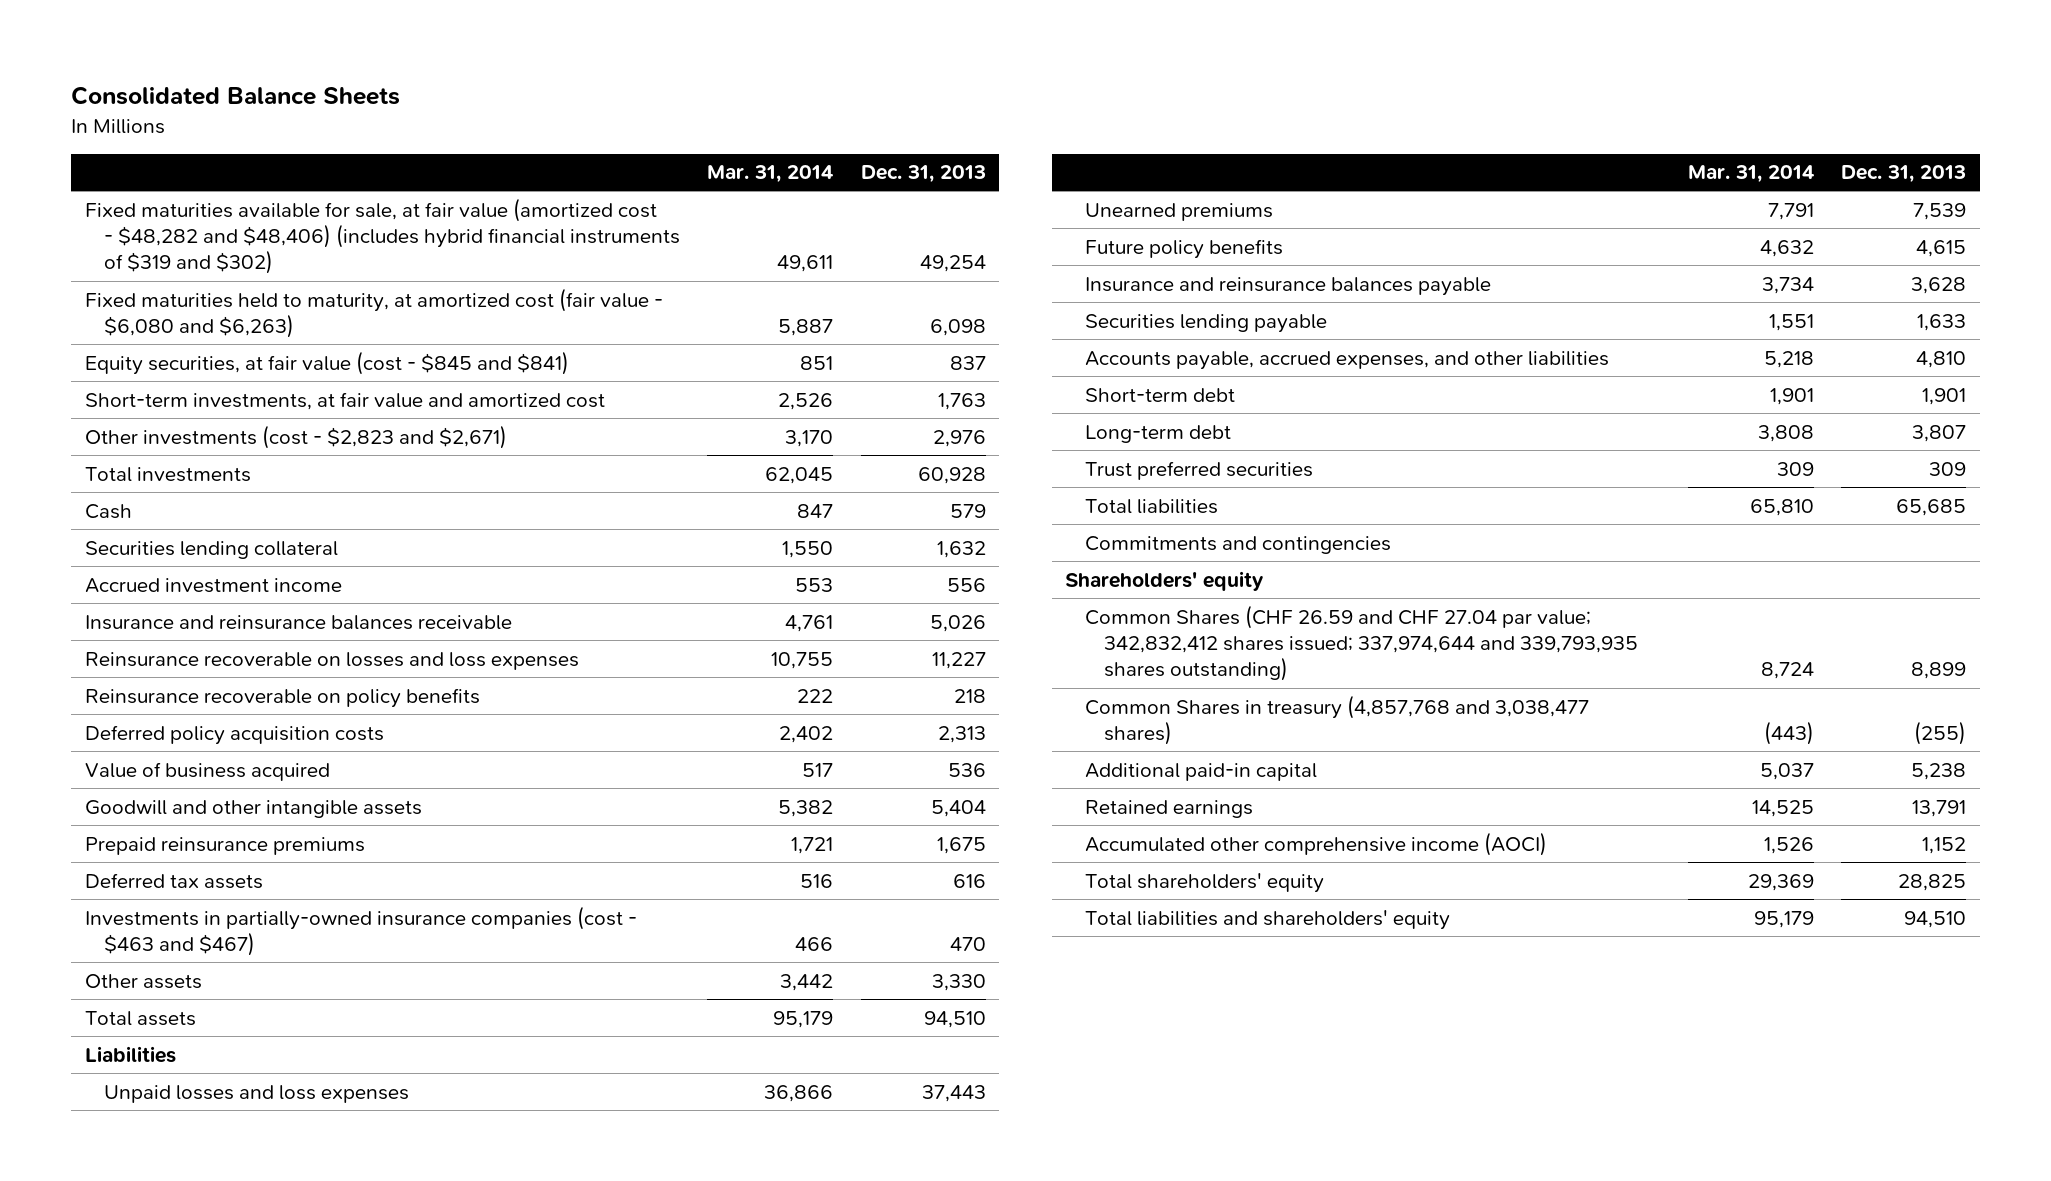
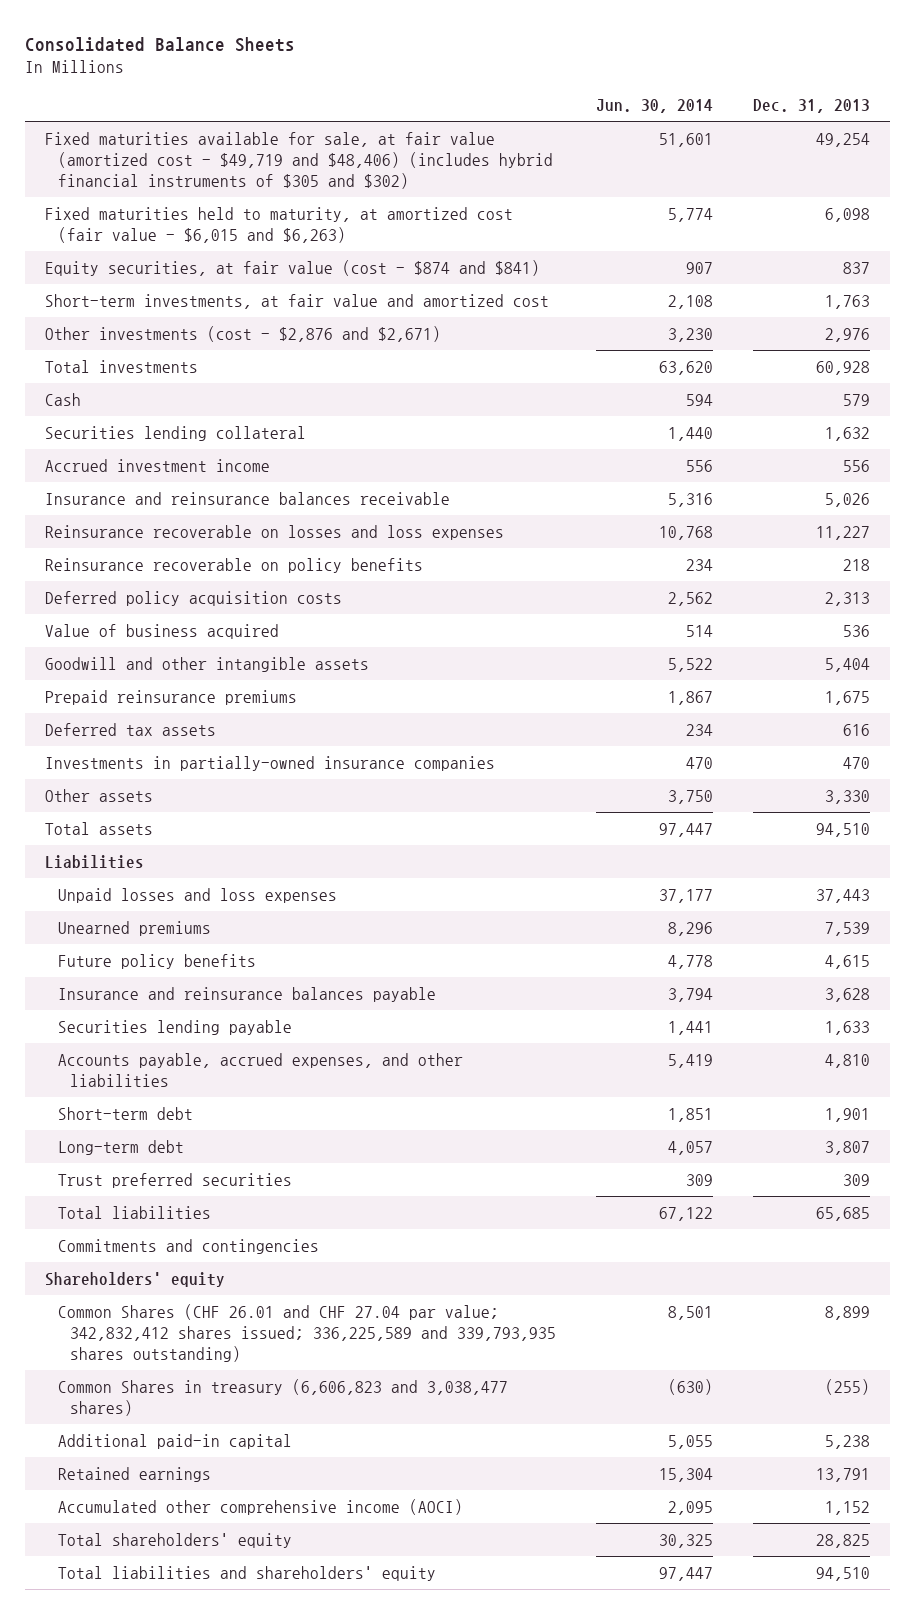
[707,165,834,184] Mar. 31, 2014 -> none
none -> [596,99,714,114] Jun. 30, 2014
[84,197,681,275] Fixed maturities available for sale, at fair value (amortized cost - $48,282 and $48,406) (includes hybrid financial instruments of $319 and $302) -> [44,131,553,189] Fixed maturities available for sale, at fair value (amortized cost - $49,719 and $48,406) (includes hybrid financial instruments of $305 and $302)
[84,287,663,339] Fixed maturities held to maturity, at amortized cost (fair value - $6,080 and $6,263) -> [44,206,513,243] Fixed maturities held to maturity, at amortized cost (fair value - $6,015 and $6,263)
[84,350,569,375] Equity securities, at fair value (cost - $845 and $841) -> [44,259,540,276] Equity securities, at fair value (cost - $874 and $841)
[84,424,507,449] Other investments (cost - $2,823 and $2,671) -> [44,325,441,342] Other investments (cost - $2,876 and $2,671)
[84,905,637,957] Investments in partially-owned insurance companies (cost - $463 and $467) -> [44,755,495,771] Investments in partially-owned insurance companies
[1084,604,1639,682] Common Shares (CHF 26.59 and CHF 27.04 par value; 342,832,412 shares issued; 337,974,644 and 339,793,935 shares outstanding) -> [57,1303,557,1362] Common Shares (CHF 26.01 and CHF 27.04 par value; 342,832,412 shares issued; 336,225,589 and 339,793,935 shares outstanding)
[1084,694,1589,746] Common Shares in treasury (4,857,768 and 3,038,477 shares) -> [57,1378,508,1416] Common Shares in treasury (6,606,823 and 3,038,477 shares)

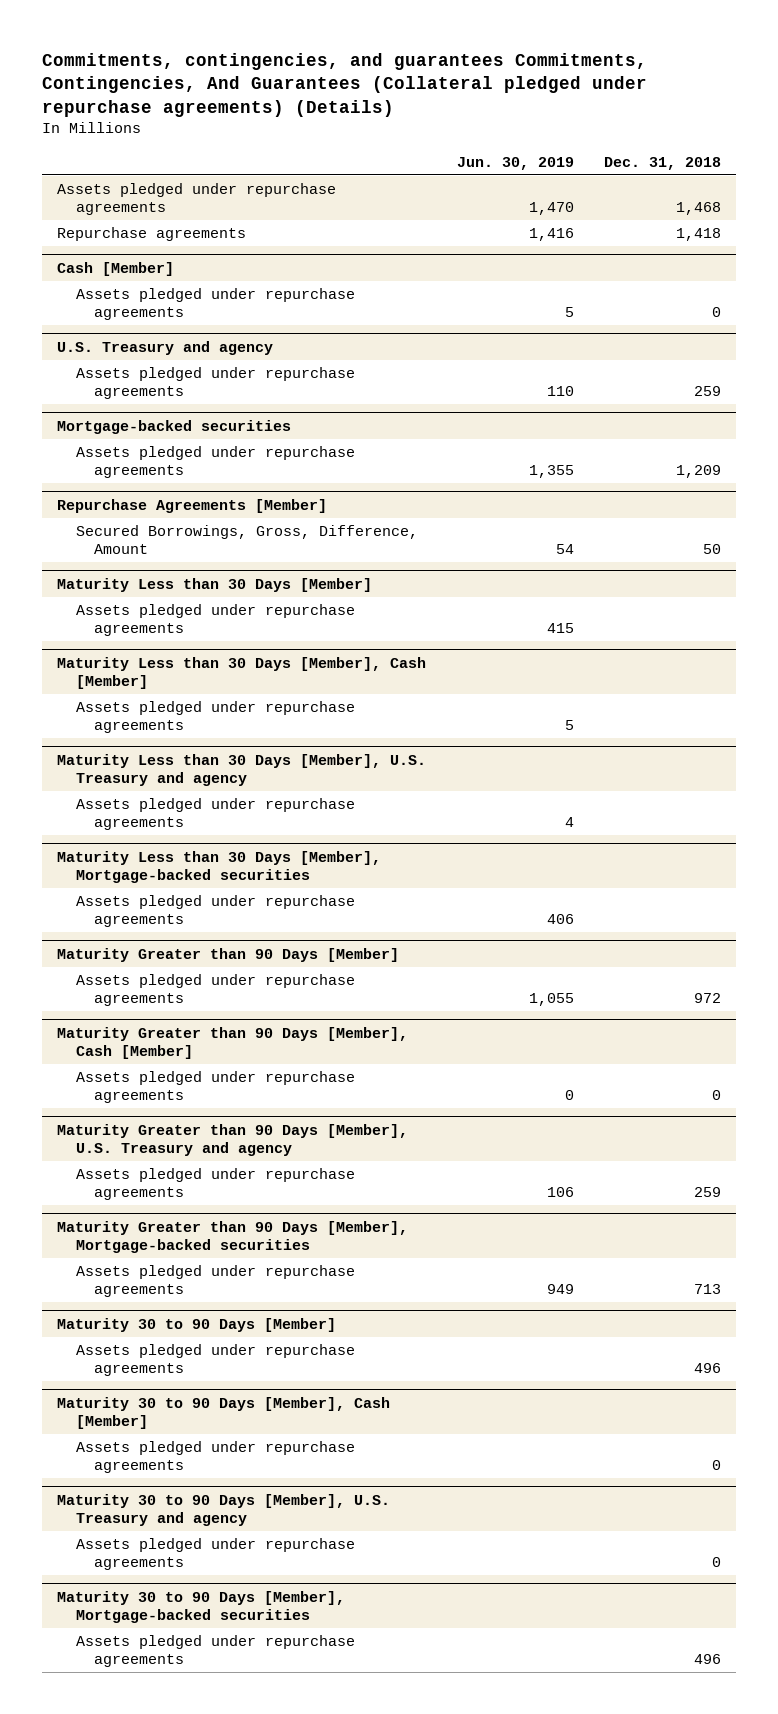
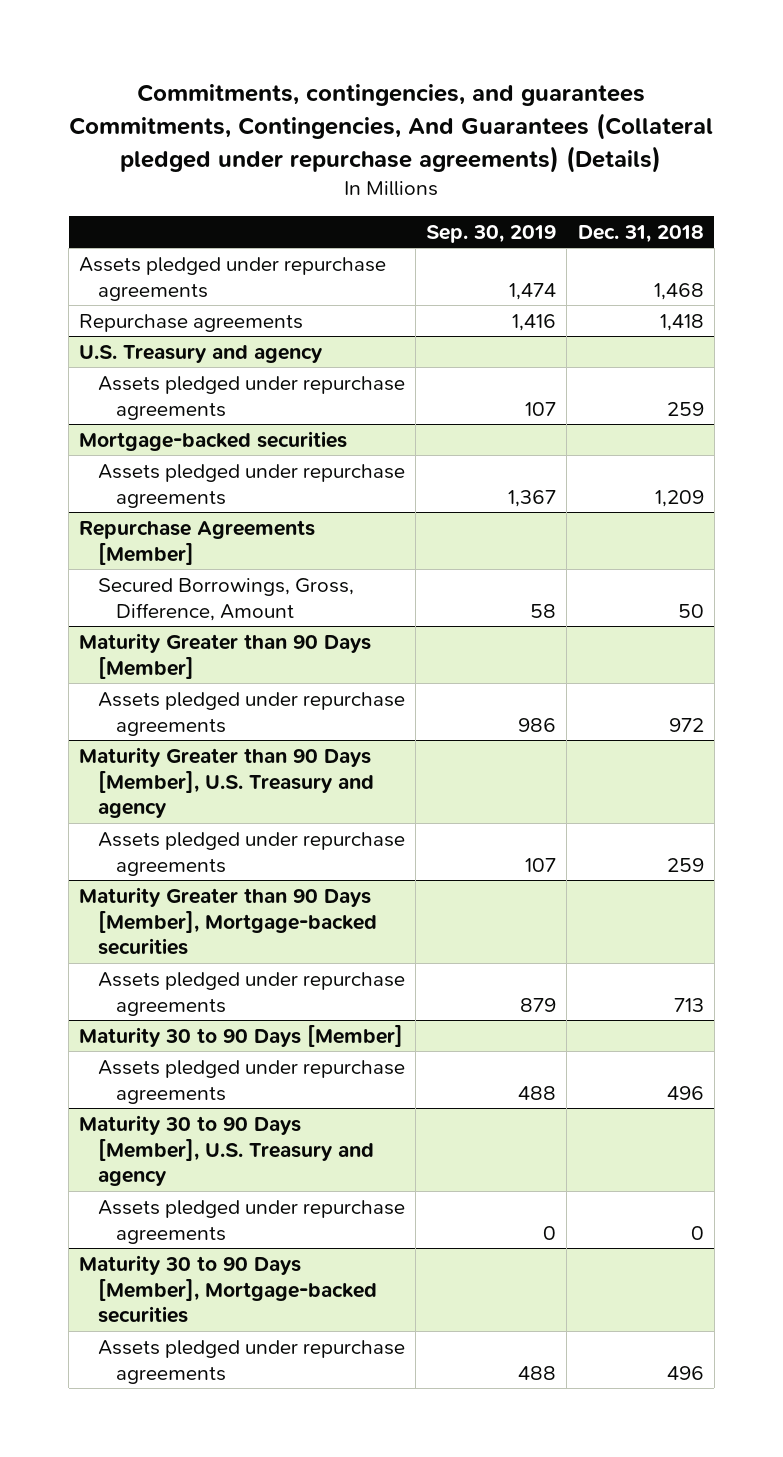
[456,156,574,170] Jun. 30, 2019 -> none
none -> [426,224,557,243] Sep. 30, 2019
[57,261,175,276] Cash [Member] -> none
[75,288,355,320] Assets pledged under repurchase agreements -> none
[57,577,373,592] Maturity Less than 30 Days [Member] -> none
[75,604,355,636] Assets pledged under repurchase agreements -> none
[57,656,427,689] Maturity Less than 30 Days [Member], Cash [Member] -> none
[75,701,355,733] Assets pledged under repurchase agreements -> none
[57,753,427,786] Maturity Less than 30 Days [Member], U.S. Treasury and agency -> none
[75,798,355,830] Assets pledged under repurchase agreements -> none
[57,850,382,883] Maturity Less than 30 Days [Member], Mortgage-backed securities -> none
[75,895,355,927] Assets pledged under repurchase agreements -> none
[57,1026,409,1059] Maturity Greater than 90 Days [Member], Cash [Member] -> none
[75,1071,355,1103] Assets pledged under repurchase agreements -> none
[57,1396,391,1429] Maturity 30 to 90 Days [Member], Cash [Member] -> none
[75,1441,355,1473] Assets pledged under repurchase agreements -> none

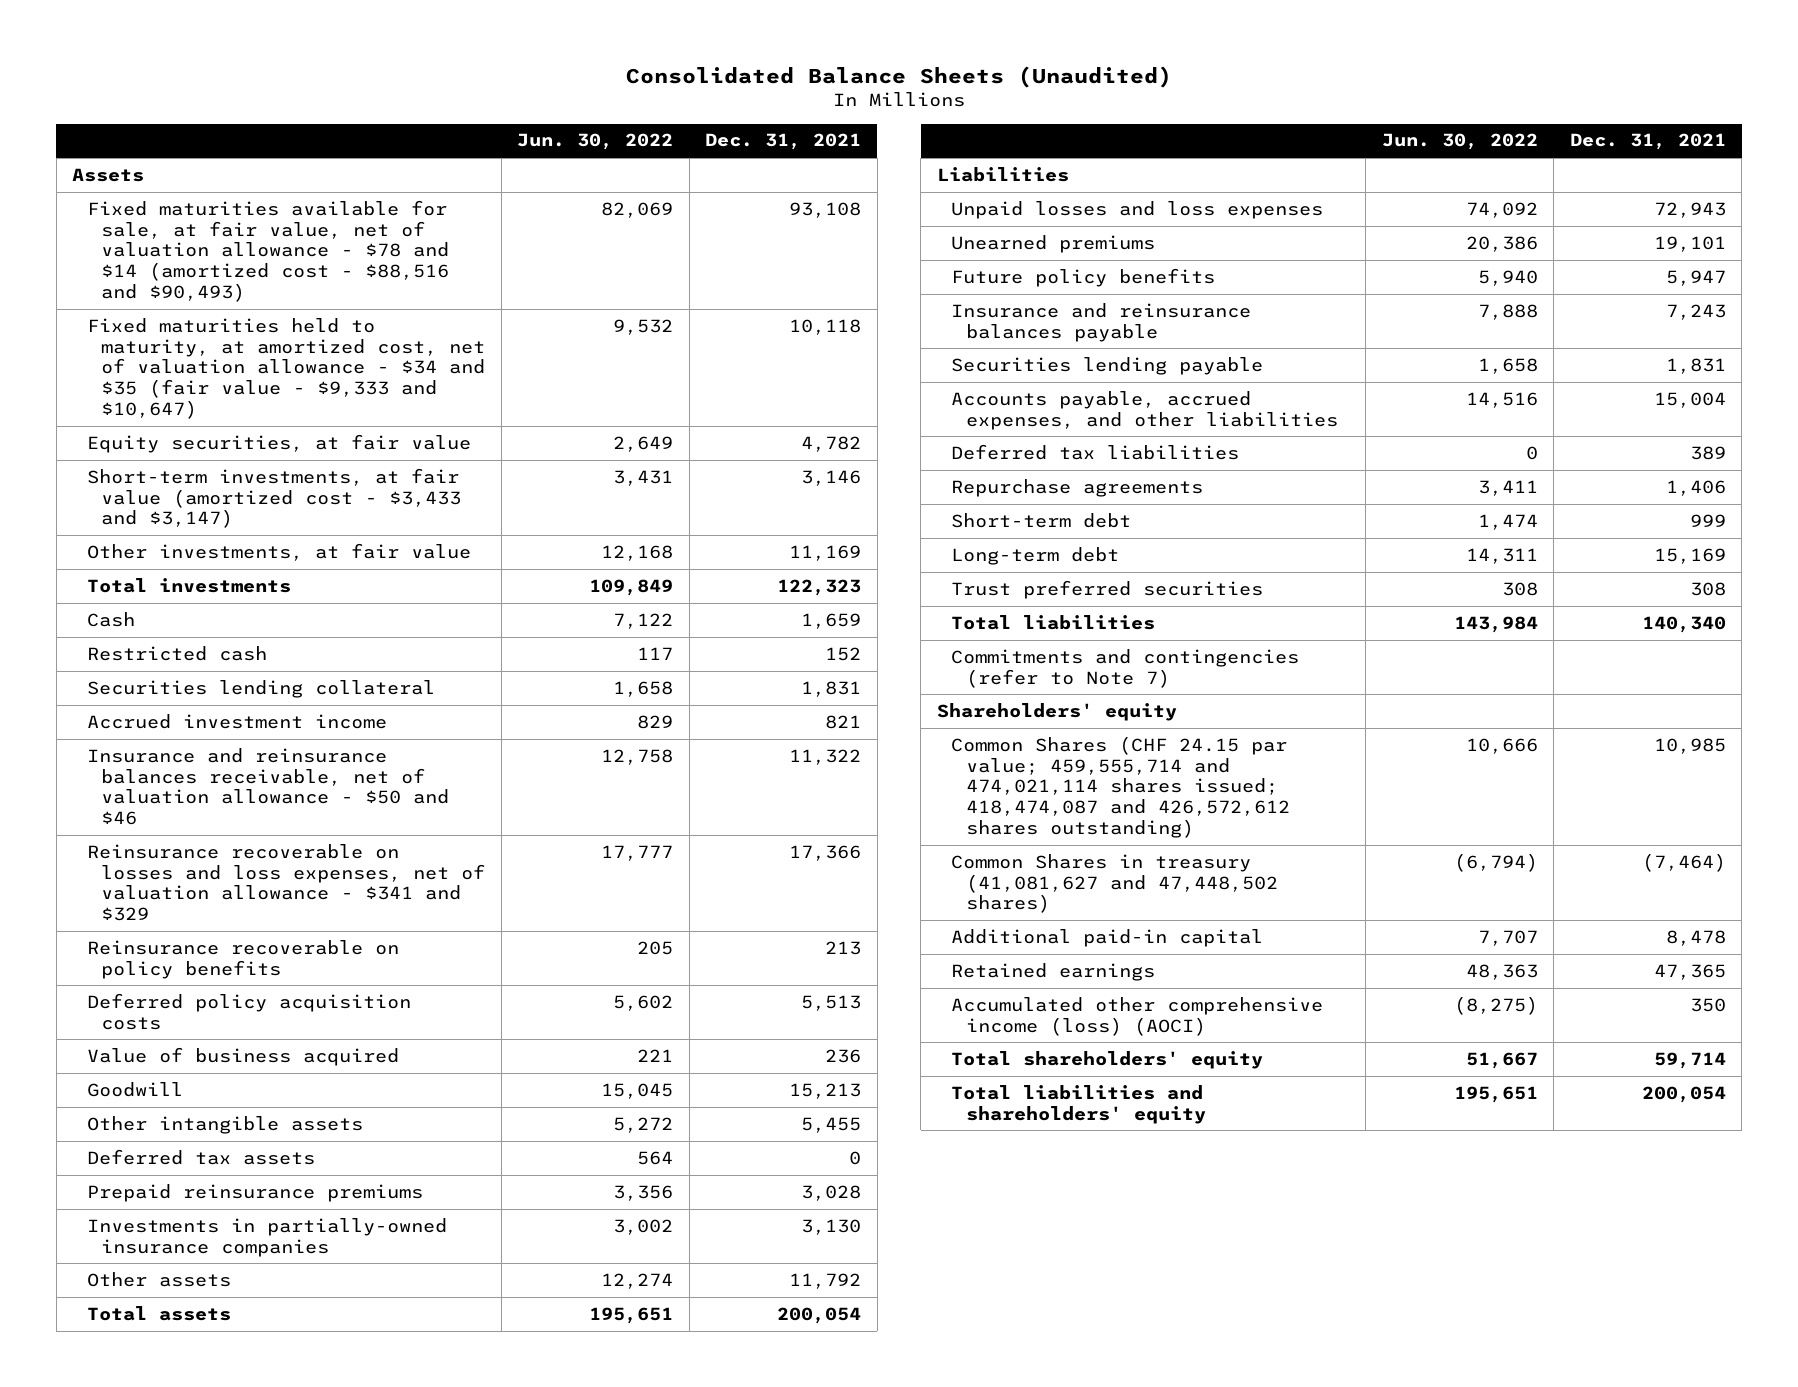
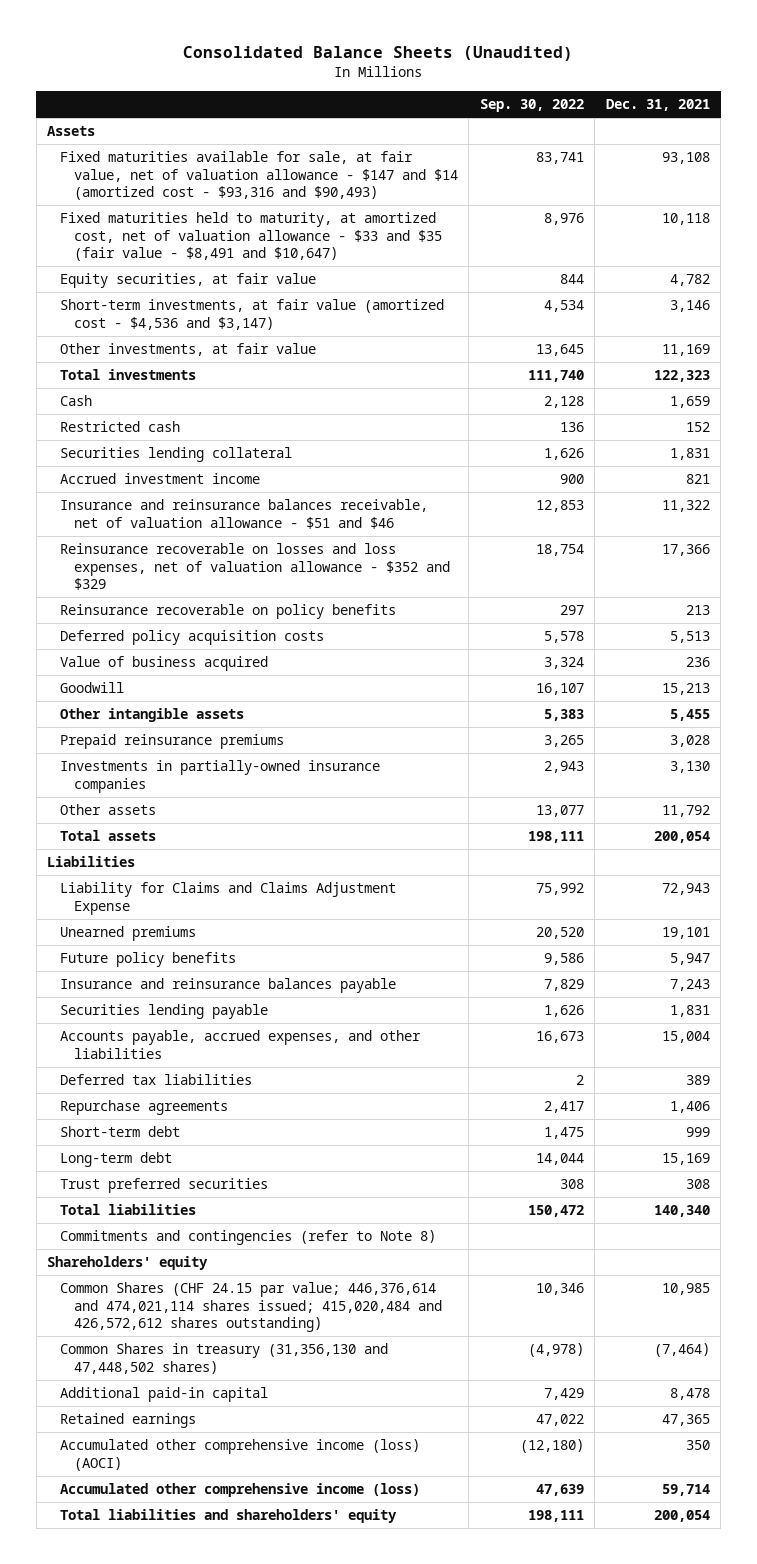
[517,133,674,151] Jun. 30, 2022 -> none
none -> [479,99,584,113] Sep. 30, 2022
[86,199,450,302] Fixed maturities available for sale, at fair value, net of valuation allowance - $78 and $14 (amortized cost - $88,516 and $90,493) -> [60,151,458,200] Fixed maturities available for sale, at fair value, net of valuation allowance - $147 and $14 (amortized cost - $93,316 and $90,493)
[86,317,486,419] Fixed maturities held to maturity, at amortized cost, net of valuation allowance - $34 and $35 (fair value - $9,333 and $10,647) -> [60,212,442,261] Fixed maturities held to maturity, at amortized cost, net of valuation allowance - $33 and $35 (fair value - $8,491 and $10,647)
[86,467,462,529] Short-term investments, at fair value (amortized cost - $3,433 and $3,147) -> [60,299,445,330] Short-term investments, at fair value (amortized cost - $4,536 and $3,147)
[86,747,450,826] Insurance and reinsurance balances receivable, net of valuation allowance - $50 and $46 -> [60,499,429,529] Insurance and reinsurance balances receivable, net of valuation allowance - $51 and $46
[86,843,486,922] Reinsurance recoverable on losses and loss expenses, net of valuation allowance - $341 and $329 -> [60,543,450,590] Reinsurance recoverable on losses and loss expenses, net of valuation allowance - $352 and $329
[86,1148,315,1165] Deferred tax assets -> none
[951,200,1324,219] Unpaid losses and loss expenses -> [60,882,397,915] Liability for Claims and Claims Adjustment Expense
[951,648,1300,688] Commitments and contingencies (refer to Note 7) -> [60,1230,437,1246] Commitments and contingencies (refer to Note 8)
[951,735,1290,838] Common Shares (CHF 24.15 par value; 459,555,714 and 474,021,114 shares issued; 418,474,087 and 426,572,612 shares outstanding) -> [60,1282,442,1332] Common Shares (CHF 24.15 par value; 446,376,614 and 474,021,114 shares issued; 415,020,484 and 426,572,612 shares outstanding)
[951,853,1278,914] Common Shares in treasury (41,081,627 and 47,448,502 shares) -> [60,1343,389,1374] Common Shares in treasury (31,356,130 and 47,448,502 shares)
[951,1050,1264,1069] Total shareholders' equity -> [60,1483,421,1498] Accumulated other comprehensive income (loss)

